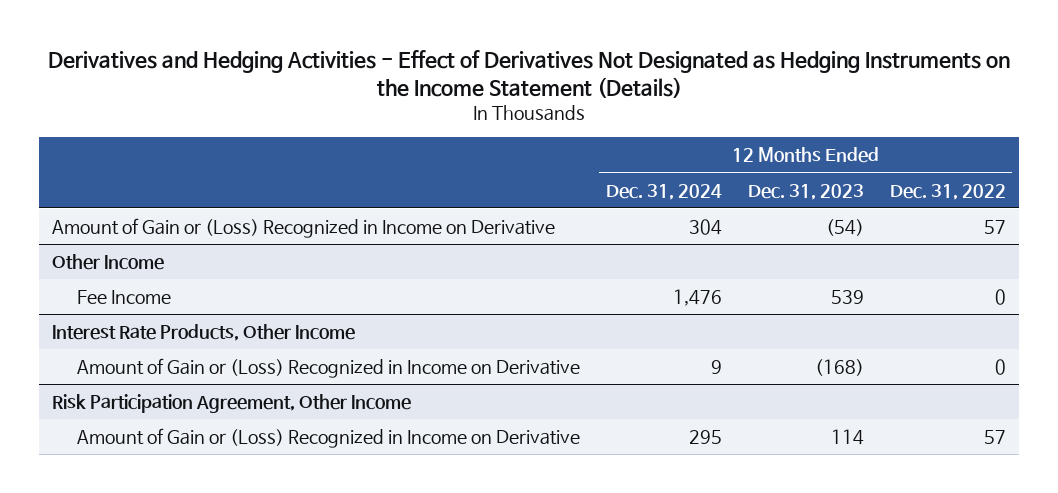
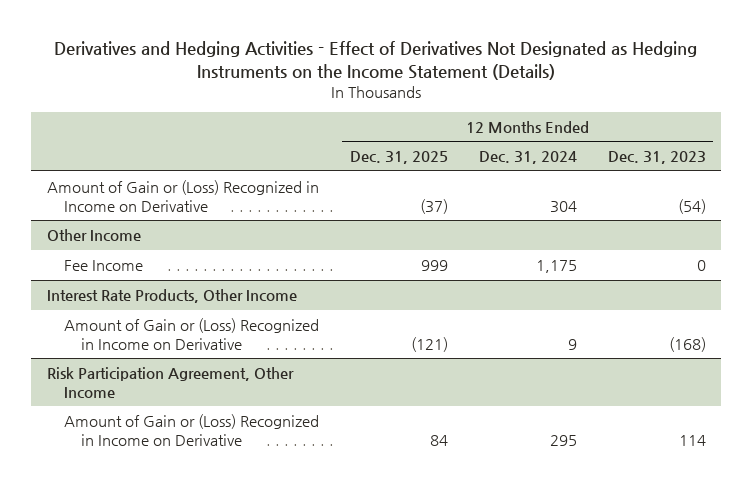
[889,183,1006,200] Dec. 31, 2022 -> none
none -> [349,151,448,165] Dec. 31, 2025
[672,289,722,307] 1,476 -> [535,259,577,273] 1,175
[830,290,864,305] 539 -> [696,259,706,271] 0

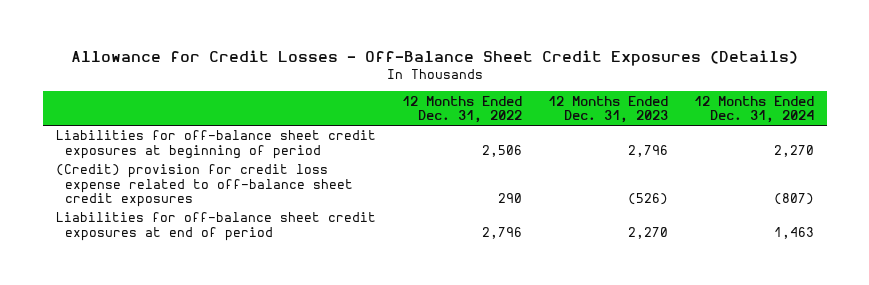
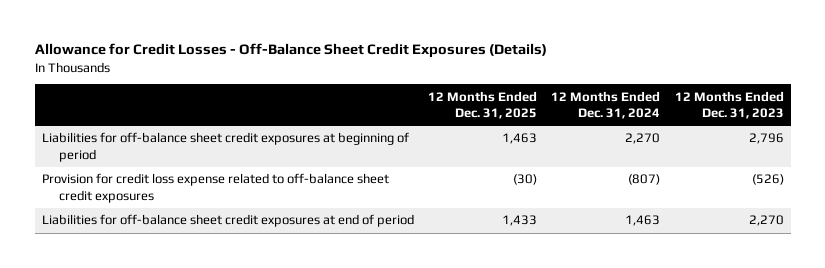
[401,95,522,124] 12 Months Ended Dec. 31, 2022 -> none
none -> [428,90,538,120] 12 Months Ended Dec. 31, 2025
[55,164,354,208] (Credit) provision for credit loss expense related to off-balance sheet credit exposures -> [41,173,389,203] Provision for credit loss expense related to off-balance sheet credit exposures

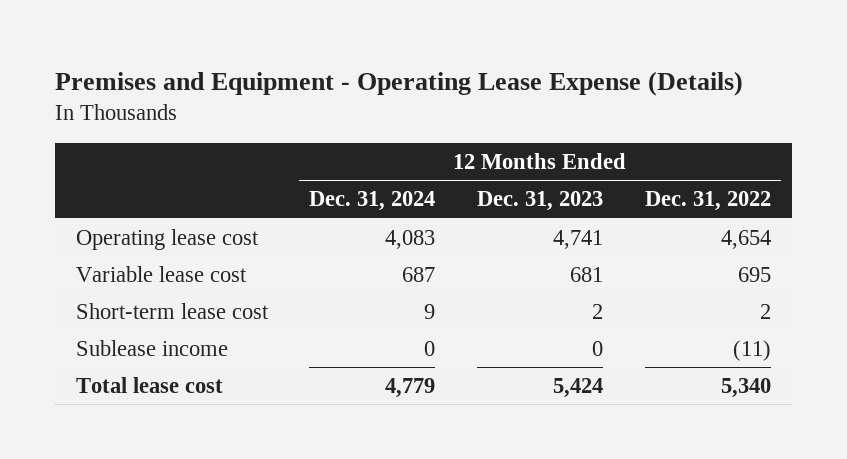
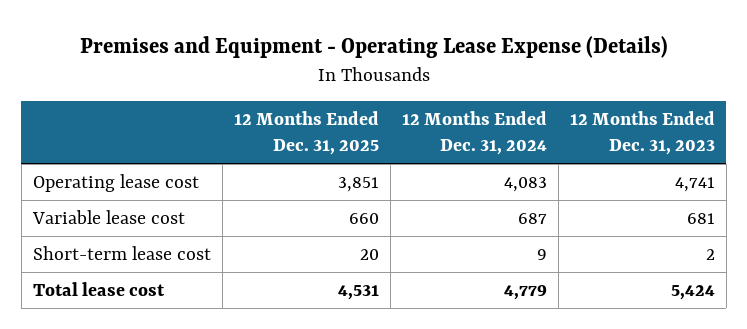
[645,191,772,212] Dec. 31, 2022 -> none
none -> [233,111,379,155] 12 Months Ended Dec. 31, 2025
[75,339,228,356] Sublease income -> none

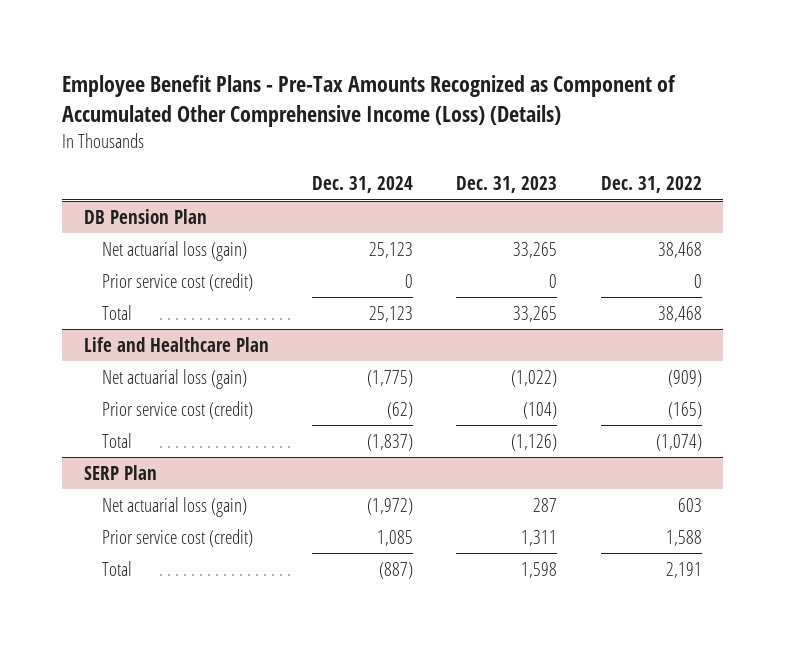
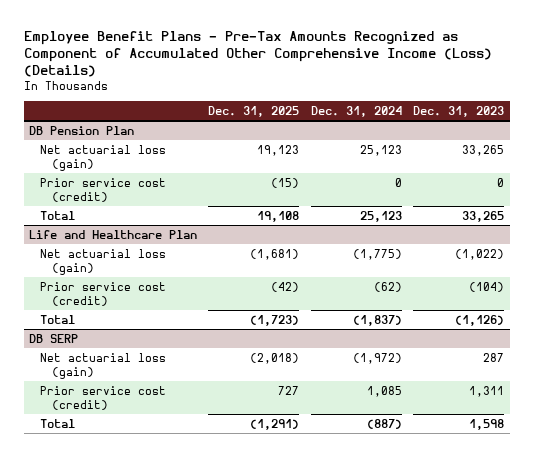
[600,176,702,194] Dec. 31, 2022 -> none
none -> [208,105,300,117] Dec. 31, 2025
[84,464,158,480] SERP Plan -> [29,333,79,343] DB SERP

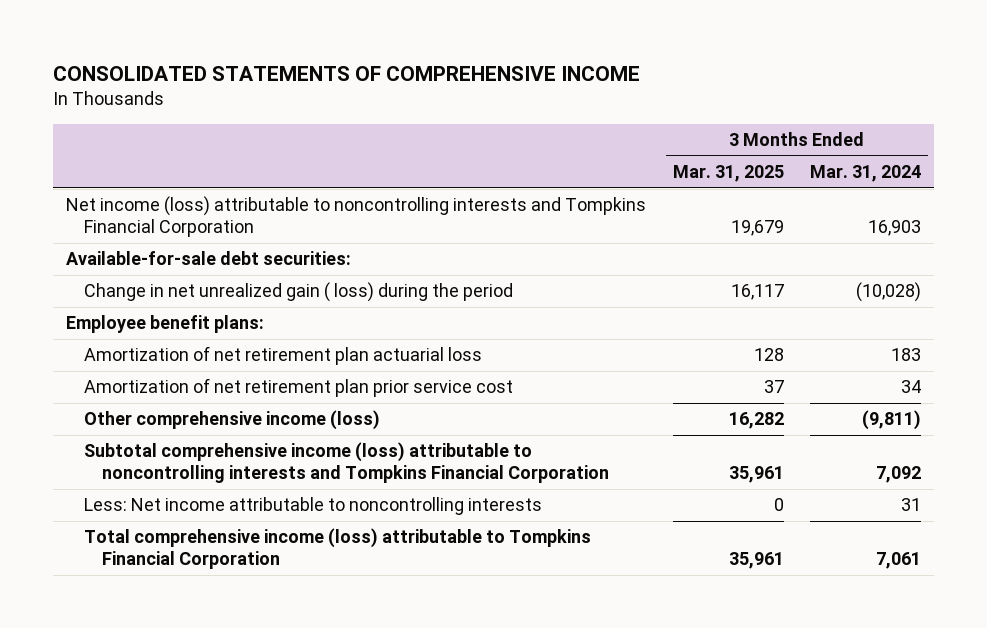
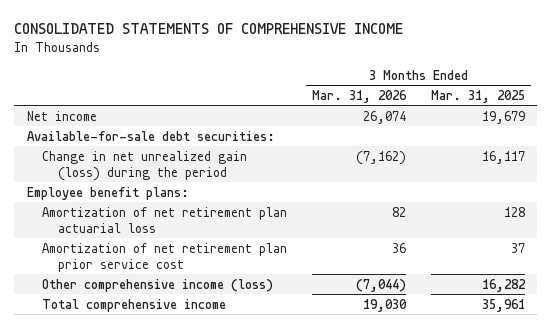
[810,165,922,183] Mar. 31, 2024 -> none
none -> [312,89,408,103] Mar. 31, 2026
[66,196,647,237] Net income (loss) attributable to noncontrolling interests and Tompkins Financial Corporation -> [26,110,97,121] Net income
[84,282,514,303] Change in net unrealized gain ( loss) during the period -> [42,150,248,181] Change in net unrealized gain (loss) during the period
[84,442,609,483] Subtotal comprehensive income (loss) attributable to noncontrolling interests and Tompkins Financial Corporation -> none
[84,497,543,516] Less: Net income attributable to noncontrolling interests -> none
[84,528,592,569] Total comprehensive income (loss) attributable to Tompkins Financial Corporation -> [42,298,227,312] Total comprehensive income

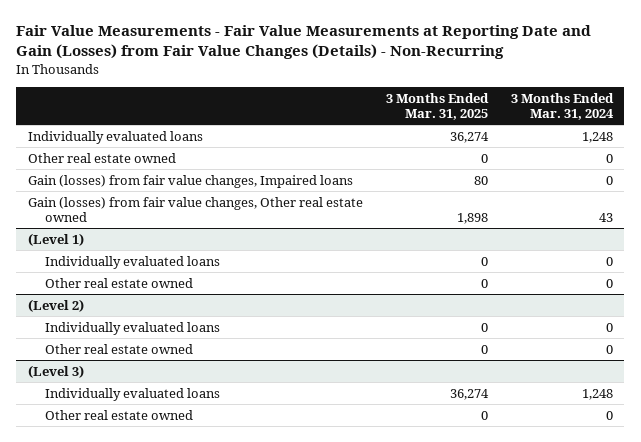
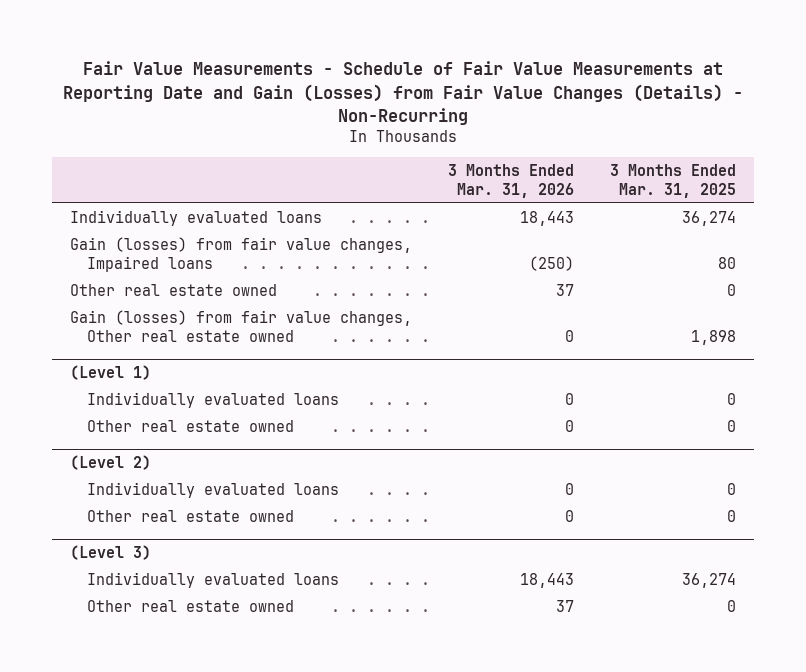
[16,25,592,60] Fair Value Measurements - Fair Value Measurements at Reporting Date and Gain (Losses) from Fair Value Changes (Details) - Non-Recurring -> [62,61,743,125] Fair Value Measurements - Schedule of Fair Value Measurements at Reporting Date and Gain (Losses) from Fair Value Changes (Details) - Non-Recurring
[510,92,614,120] 3 Months Ended Mar. 31, 2024 -> none
none -> [447,163,574,199] 3 Months Ended Mar. 31, 2026
[27,152,176,163] Other real estate owned -> [69,283,277,296] Other real estate owned

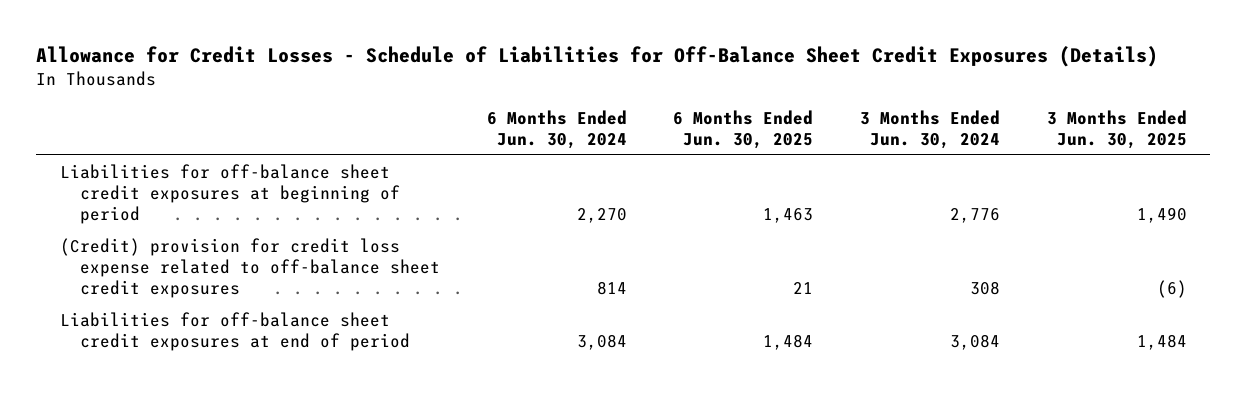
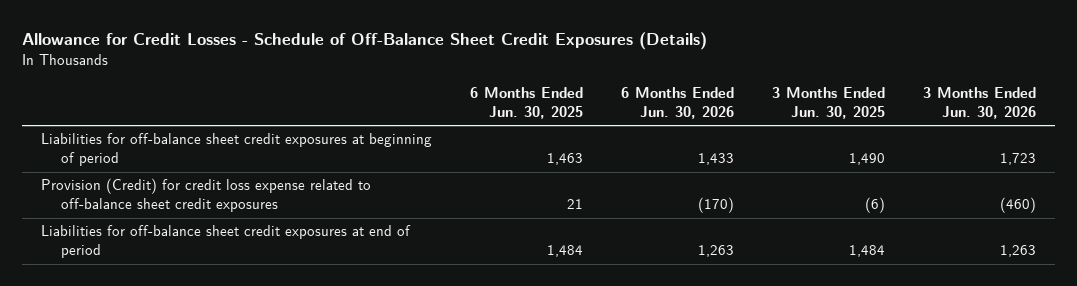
[36,46,1159,68] Allowance for Credit Losses - Schedule of Liabilities for Off-Balance Sheet Credit Exposures (Details) -> [21,31,707,50] Allowance for Credit Losses - Schedule of Off-Balance Sheet Credit Exposures (Details)
[486,109,627,149] 6 Months Ended Jun. 30, 2024 -> none
[859,109,1000,149] 3 Months Ended Jun. 30, 2024 -> none
none -> [620,87,734,120] 6 Months Ended Jun. 30, 2026
none -> [923,87,1037,120] 3 Months Ended Jun. 30, 2026
[59,237,440,298] (Credit) provision for credit loss expense related to off-balance sheet credit exposures -> [40,178,371,213] Provision (Credit) for credit loss expense related to off-balance sheet credit exposures

